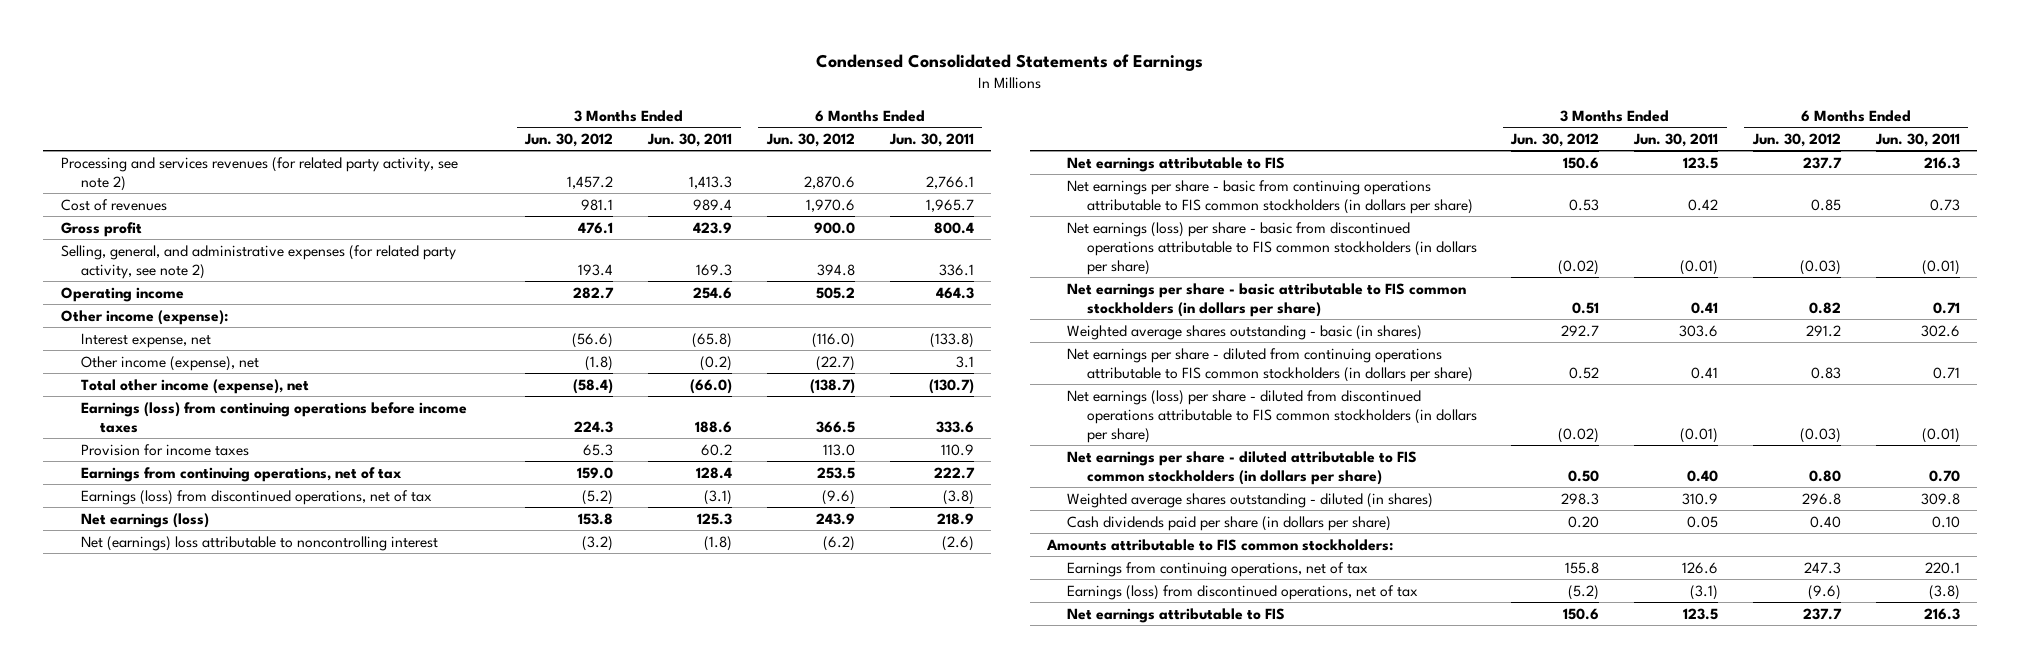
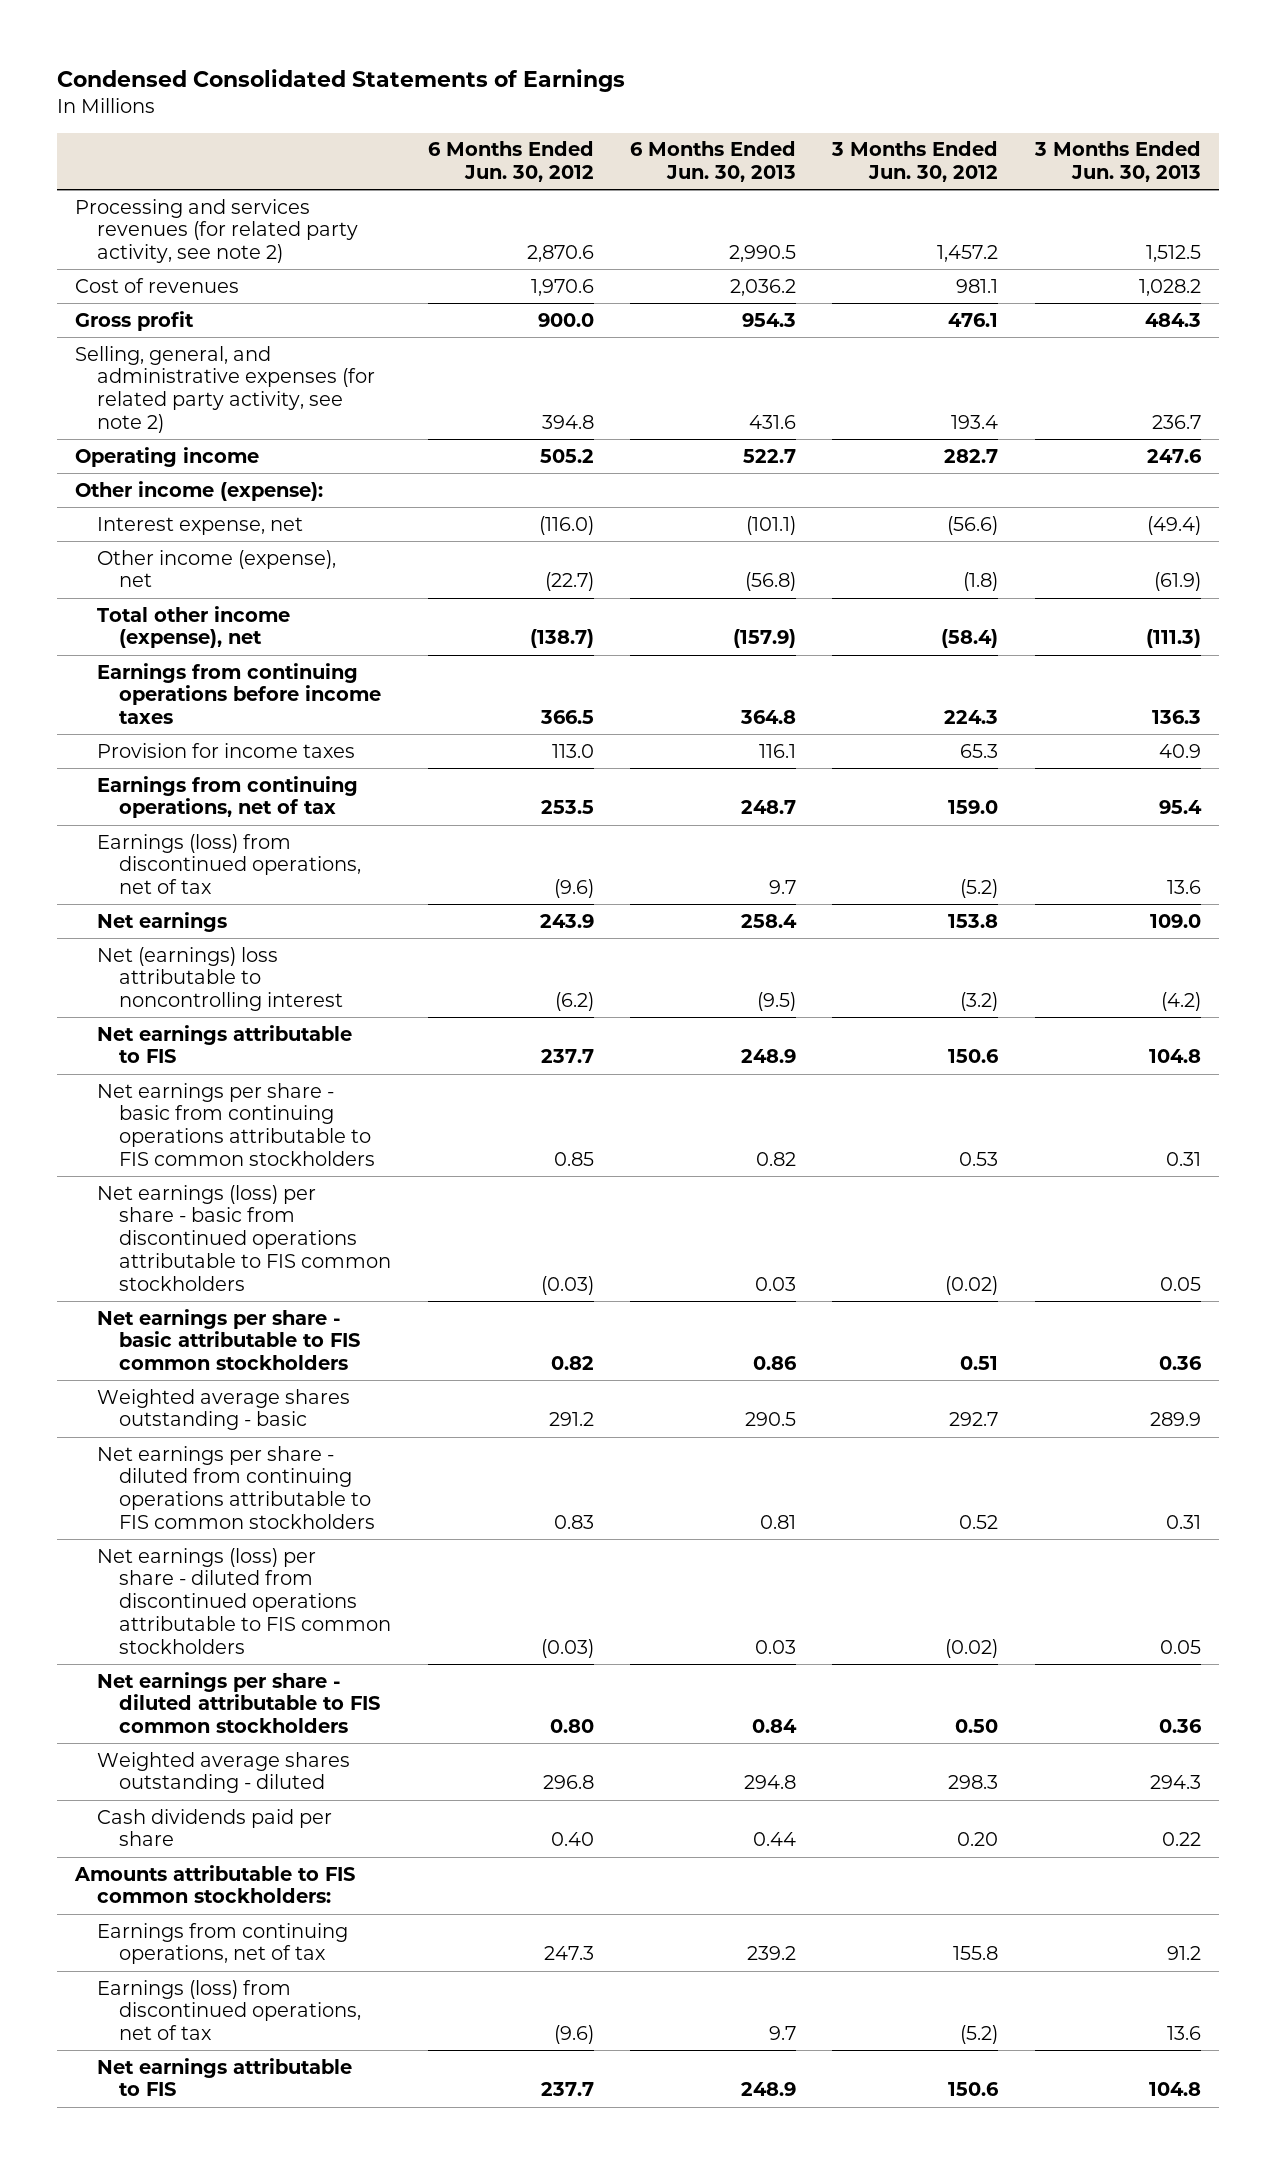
[646,132,732,147] Jun. 30, 2011 -> none
[888,132,974,147] Jun. 30, 2011 -> none
none -> [630,141,797,183] 6 Months Ended Jun. 30, 2013
none -> [1033,141,1201,183] 3 Months Ended Jun. 30, 2013
[80,401,467,433] Earnings (loss) from continuing operations before income taxes -> [97,662,382,725] Earnings from continuing operations before income taxes
[80,512,209,528] Net earnings (loss) -> [97,911,228,932] Net earnings
[1066,179,1473,214] Net earnings per share - basic from continuing operations attributable to FIS common stockholders (in dollars per share) -> [97,1082,376,1167] Net earnings per share - basic from continuing operations attributable to FIS common stockholders
[1066,221,1477,275] Net earnings (loss) per share - basic from discontinued operations attributable to FIS common stockholders (in dollars per share) -> [97,1184,392,1291] Net earnings (loss) per share - basic from discontinued operations attributable to FIS common stockholders
[1066,282,1466,317] Net earnings per share - basic attributable to FIS common stockholders (in dollars per share) -> [97,1308,361,1371] Net earnings per share - basic attributable to FIS common stockholders
[1066,324,1422,340] Weighted average shares outstanding - basic (in shares) -> [97,1388,351,1431] Weighted average shares outstanding - basic
[1066,347,1473,382] Net earnings per share - diluted from continuing operations attributable to FIS common stockholders (in dollars per share) -> [97,1445,376,1530] Net earnings per share - diluted from continuing operations attributable to FIS common stockholders
[1066,389,1477,443] Net earnings (loss) per share - diluted from discontinued operations attributable to FIS common stockholders (in dollars per share) -> [97,1547,392,1654] Net earnings (loss) per share - diluted from discontinued operations attributable to FIS common stockholders
[1066,450,1417,485] Net earnings per share - diluted attributable to FIS common stockholders (in dollars per share) -> [97,1671,381,1734] Net earnings per share - diluted attributable to FIS common stockholders
[1066,492,1433,508] Weighted average shares outstanding - diluted (in shares) -> [97,1751,351,1794] Weighted average shares outstanding - diluted
[1066,515,1391,531] Cash dividends paid per share (in dollars per share) -> [97,1808,333,1847] Cash dividends paid per share

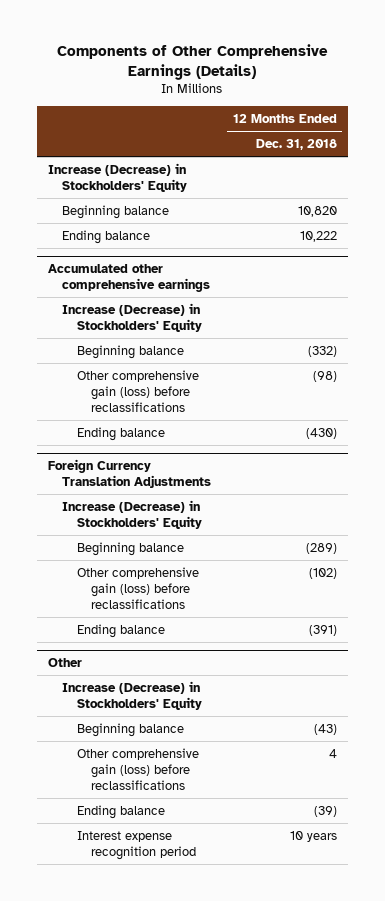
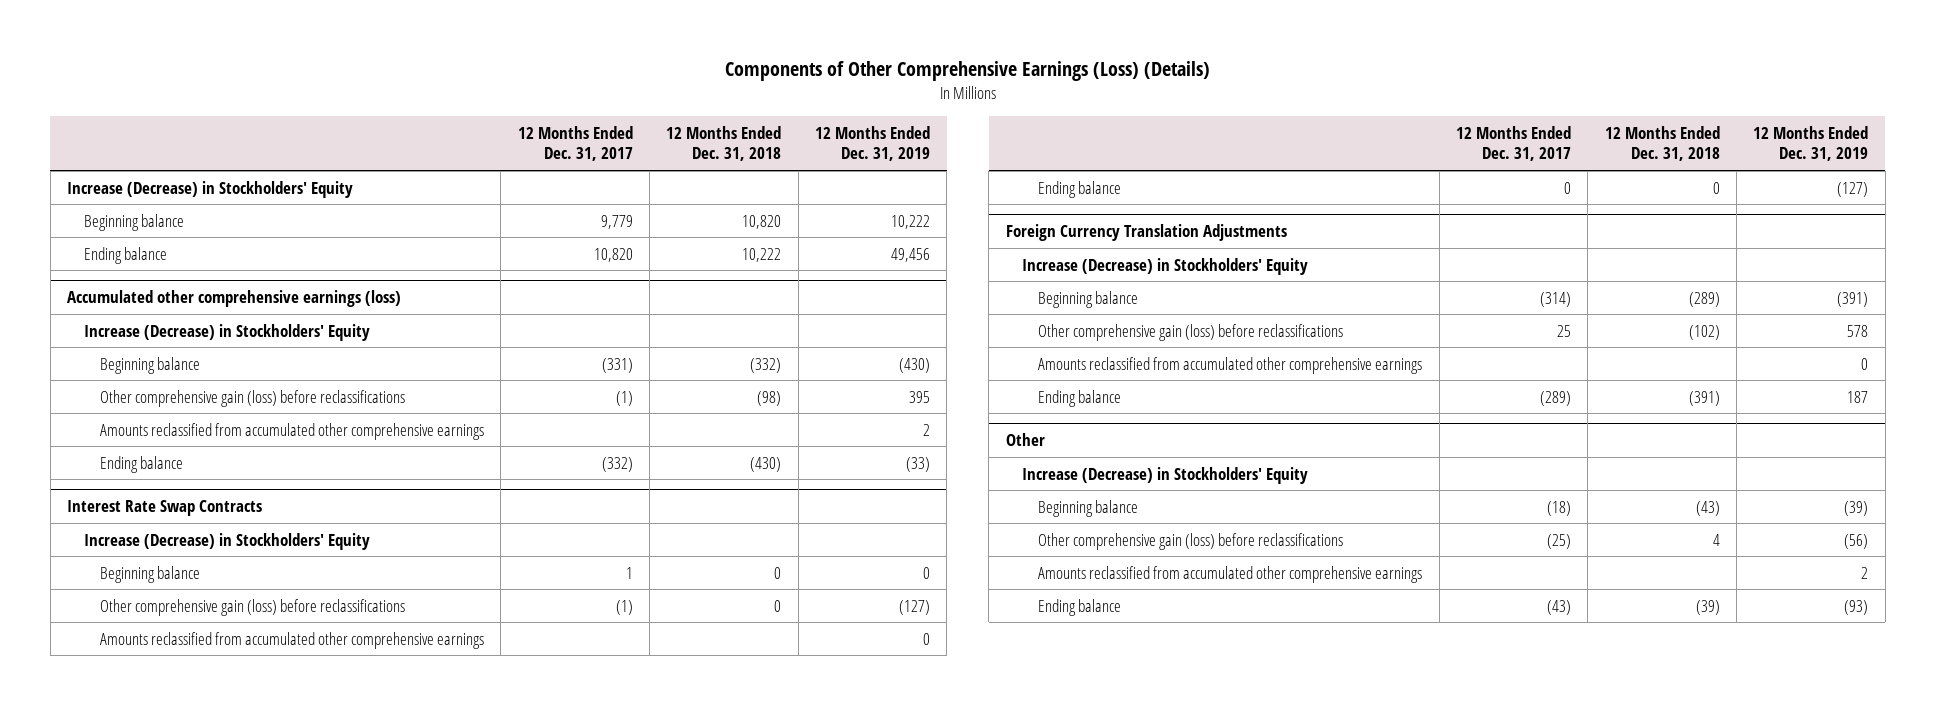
[57,44,329,80] Components of Other Comprehensive Earnings (Details) -> [724,61,1210,82] Components of Other Comprehensive Earnings (Loss) (Details)
none -> [517,125,633,162] 12 Months Ended Dec. 31, 2017
none -> [815,125,931,162] 12 Months Ended Dec. 31, 2019
[47,263,211,293] Accumulated other comprehensive earnings -> [67,290,402,308] Accumulated other comprehensive earnings (loss)
none -> [99,422,484,440] Amounts reclassified from accumulated other comprehensive earnings
none -> [67,500,263,517] Interest Rate Swap Contracts
none -> [83,532,370,550] Increase (Decrease) in Stockholders' Equity
none -> [99,565,200,583] Beginning balance
none -> [99,598,405,616] Other comprehensive gain (loss) before reclassifications
none -> [99,631,484,649] Amounts reclassified from accumulated other comprehensive earnings
none -> [1038,180,1122,198] Ending balance
none -> [1038,356,1423,374] Amounts reclassified from accumulated other comprehensive earnings
none -> [1038,565,1423,583] Amounts reclassified from accumulated other comprehensive earnings
[76,830,197,861] Interest expense recognition period -> none

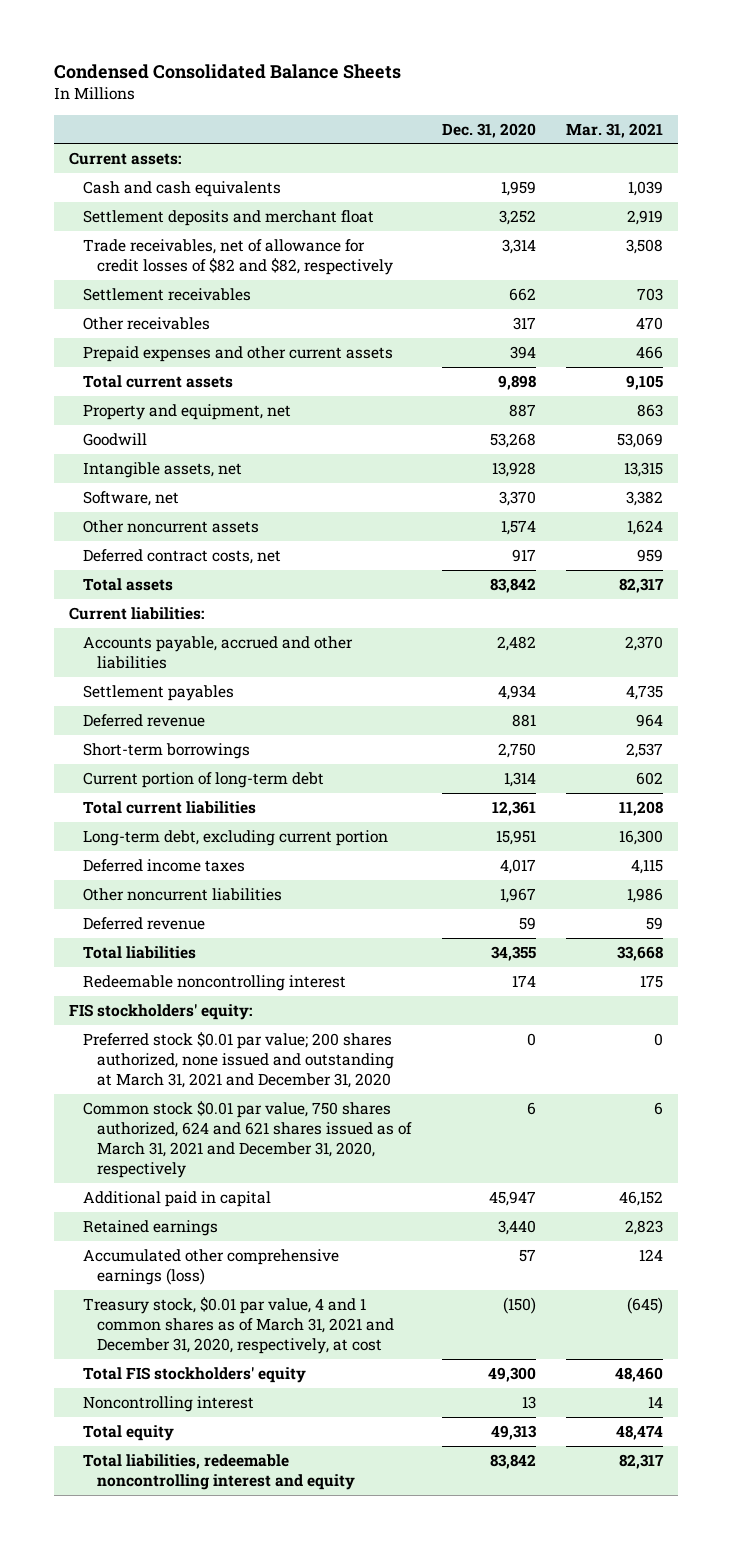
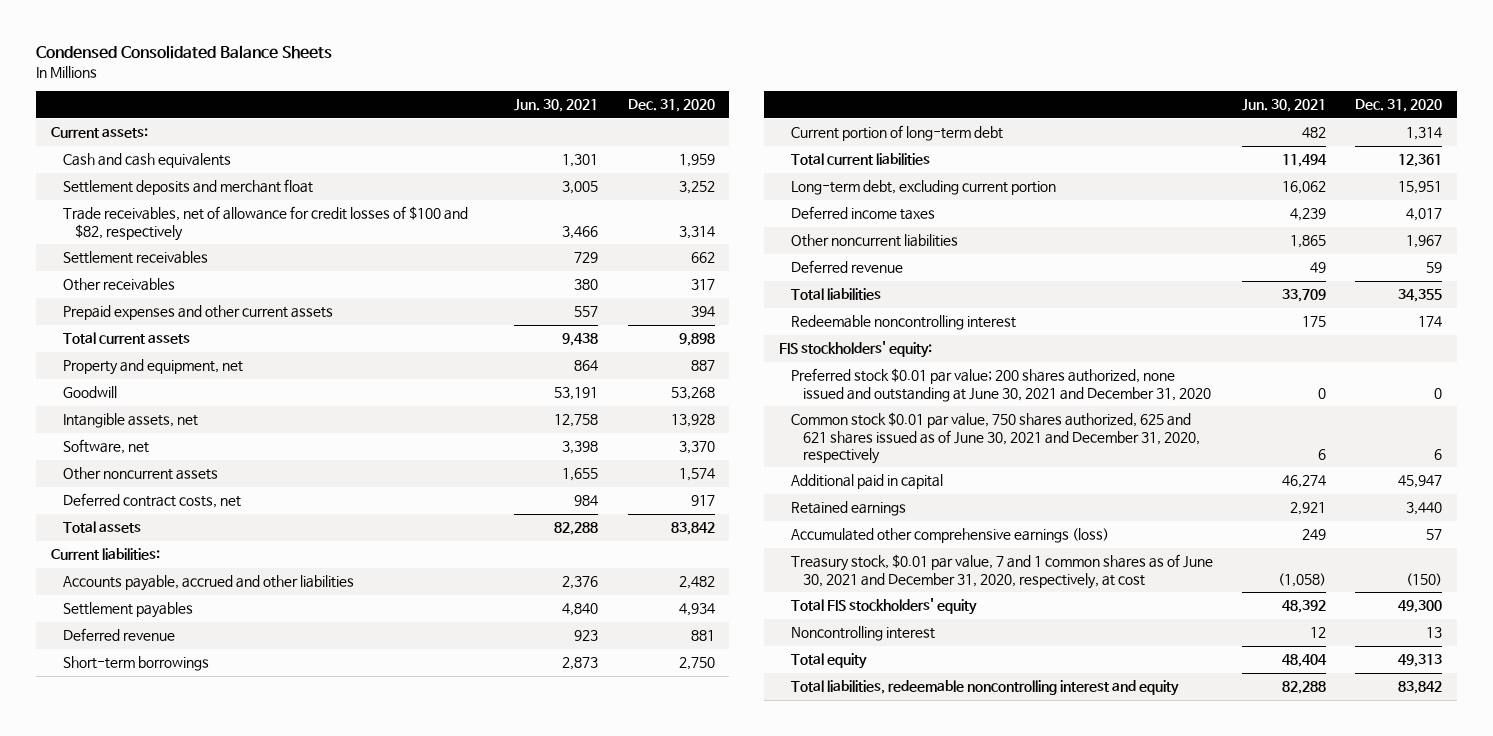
[566,122,664,138] Mar. 31, 2021 -> none
none -> [514,99,599,113] Jun. 30, 2021
[83,238,394,275] Trade receivables, net of allowance for credit losses of $82 and $82, respectively -> [63,206,469,241] Trade receivables, net of allowance for credit losses of $100 and $82, respectively
[83,1031,395,1088] Preferred stock $0.01 par value; 200 shares authorized, none issued and outstanding at March 31, 2021 and December 31, 2020 -> [790,368,1212,402] Preferred stock $0.01 par value; 200 shares authorized, none issued and outstanding at June 30, 2021 and December 31, 2020
[83,1100,413,1178] Common stock $0.01 par value, 750 shares authorized, 624 and 621 shares issued as of March 31, 2021 and December 31, 2020, respectively -> [790,412,1201,464] Common stock $0.01 par value, 750 shares authorized, 625 and 621 shares issued as of June 30, 2021 and December 31, 2020, respectively
[83,1296,395,1354] Treasury stock, $0.01 par value, 4 and 1 common shares as of March 31, 2021 and December 31, 2020, respectively, at cost -> [790,554,1213,589] Treasury stock, $0.01 par value, 7 and 1 common shares as of June 30, 2021 and December 31, 2020, respectively, at cost

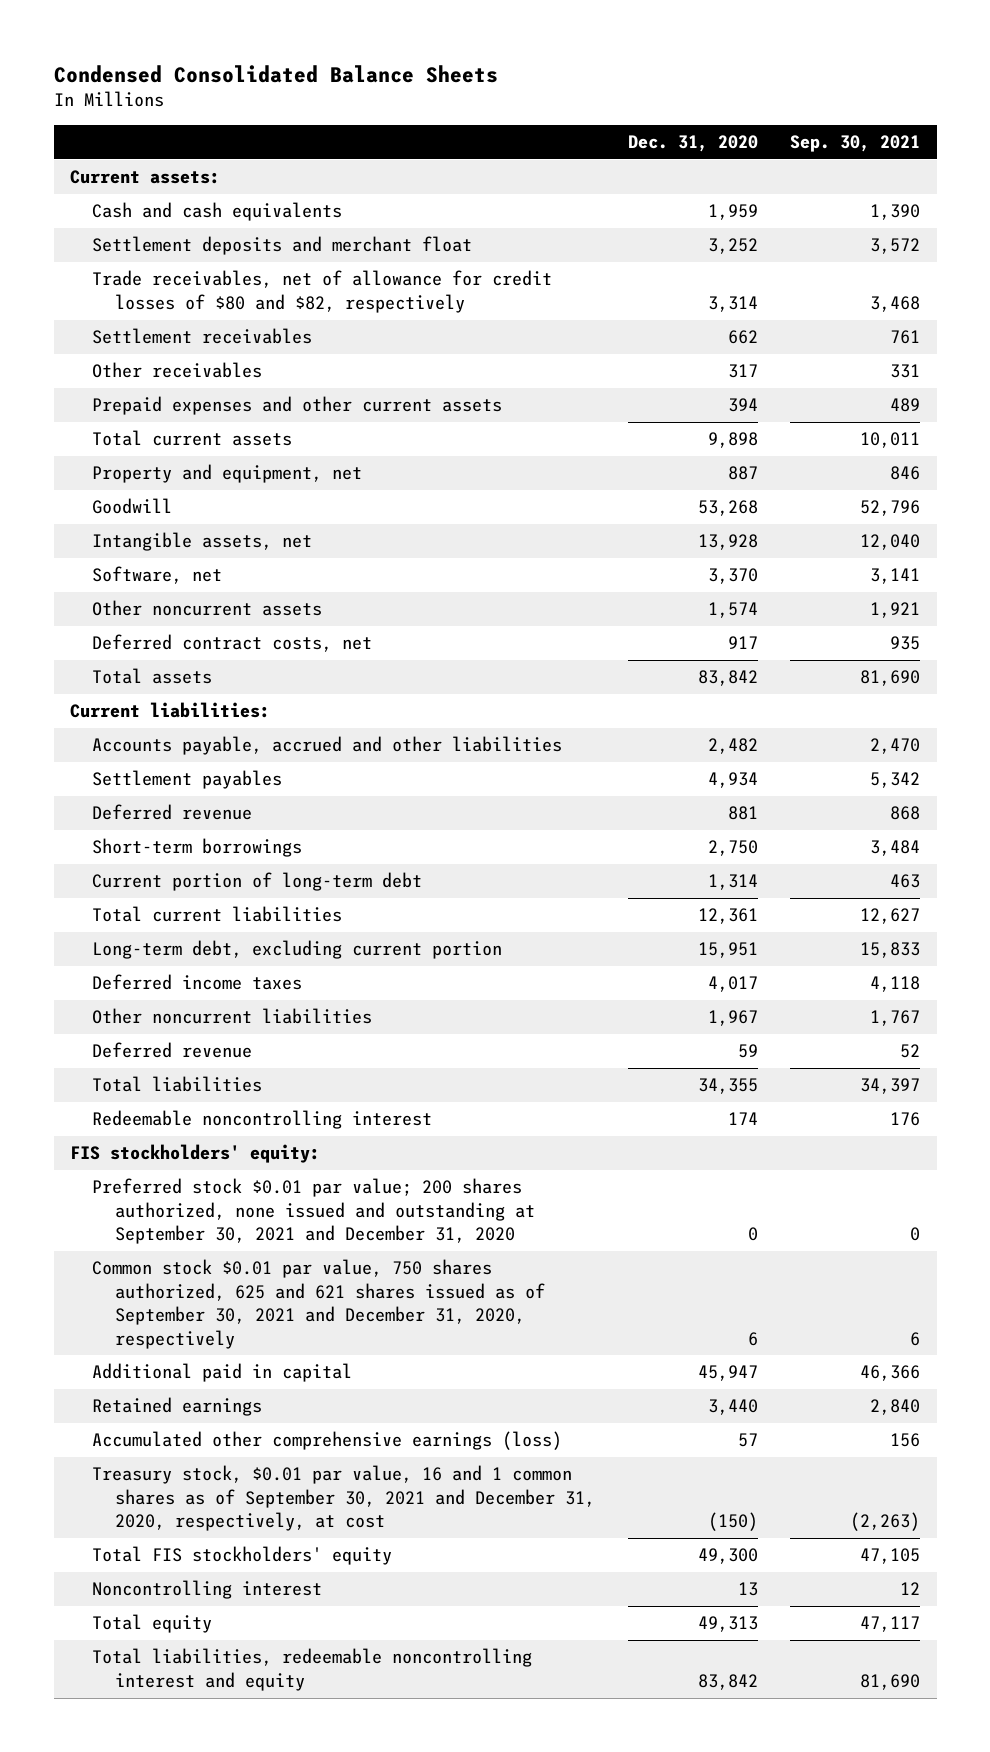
[514,99,599,113] Jun. 30, 2021 -> none
none -> [790,135,921,153] Sep. 30, 2021
[63,206,469,241] Trade receivables, net of allowance for credit losses of $100 and $82, respectively -> [92,270,553,313] Trade receivables, net of allowance for credit losses of $80 and $82, respectively
[790,368,1212,402] Preferred stock $0.01 par value; 200 shares authorized, none issued and outstanding at June 30, 2021 and December 31, 2020 -> [92,1178,535,1245] Preferred stock $0.01 par value; 200 shares authorized, none issued and outstanding at September 30, 2021 and December 31, 2020
[790,412,1201,464] Common stock $0.01 par value, 750 shares authorized, 625 and 621 shares issued as of June 30, 2021 and December 31, 2020, respectively -> [92,1259,545,1349] Common stock $0.01 par value, 750 shares authorized, 625 and 621 shares issued as of September 30, 2021 and December 31, 2020, respectively
[790,554,1213,589] Treasury stock, $0.01 par value, 7 and 1 common shares as of June 30, 2021 and December 31, 2020, respectively, at cost -> [92,1465,595,1532] Treasury stock, $0.01 par value, 16 and 1 common shares as of September 30, 2021 and December 31, 2020, respectively, at cost

